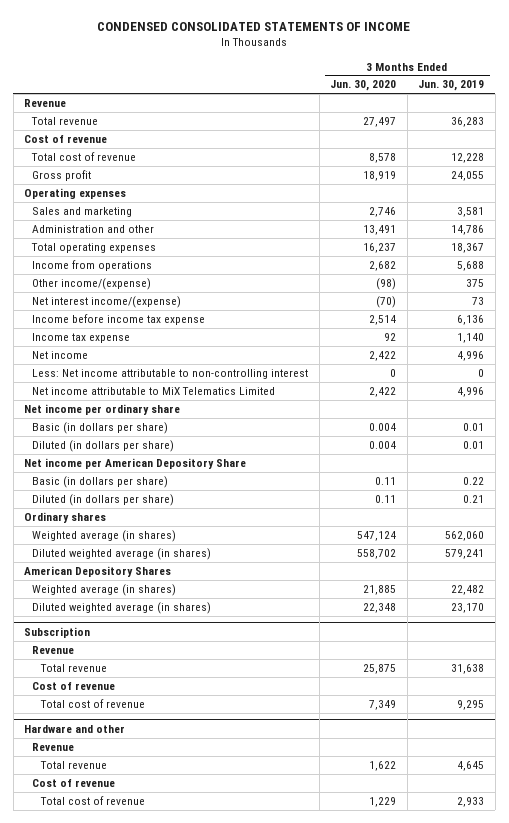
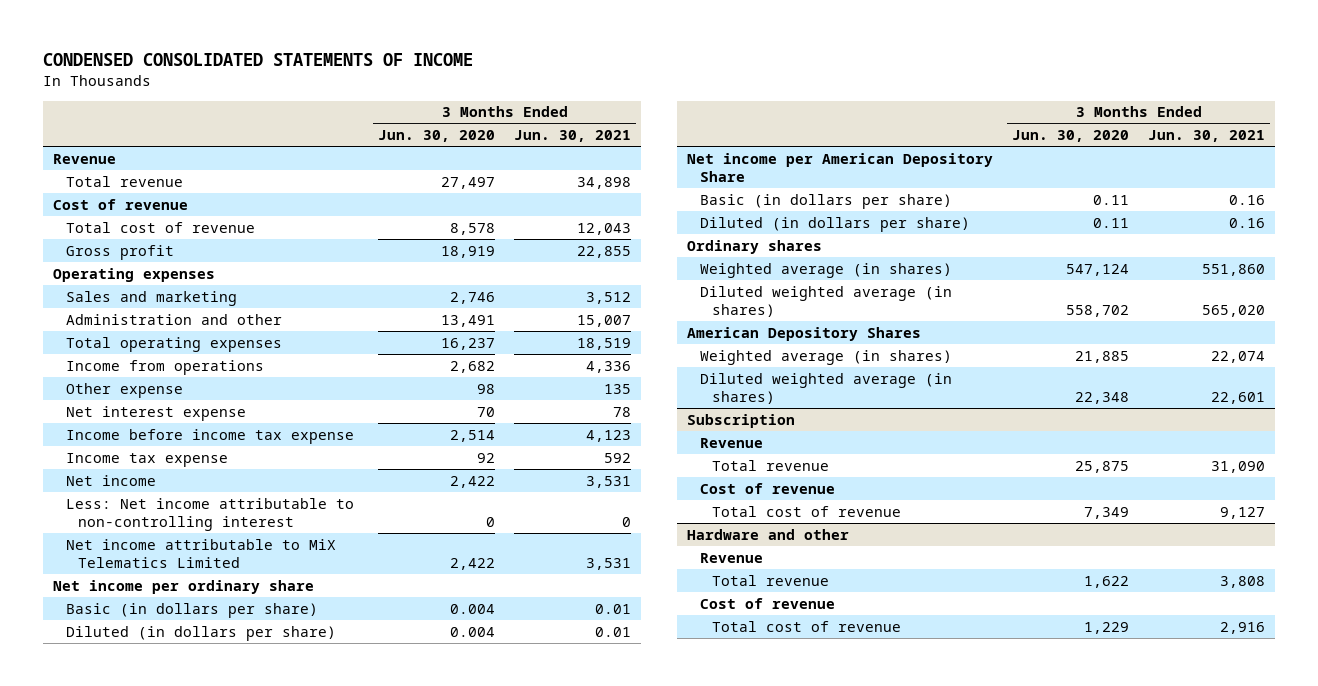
[418,80,485,92] Jun. 30, 2019 -> none
none -> [514,130,632,143] Jun. 30, 2021
[32,277,152,290] Other income/(expense) -> [65,382,183,398] Other expense
[376,277,397,290] (98) -> [477,383,496,394] 98
[32,295,182,308] Net interest income/(expense) -> [65,405,246,421] Net interest expense
[376,295,397,308] (70) -> [477,406,496,417] 70

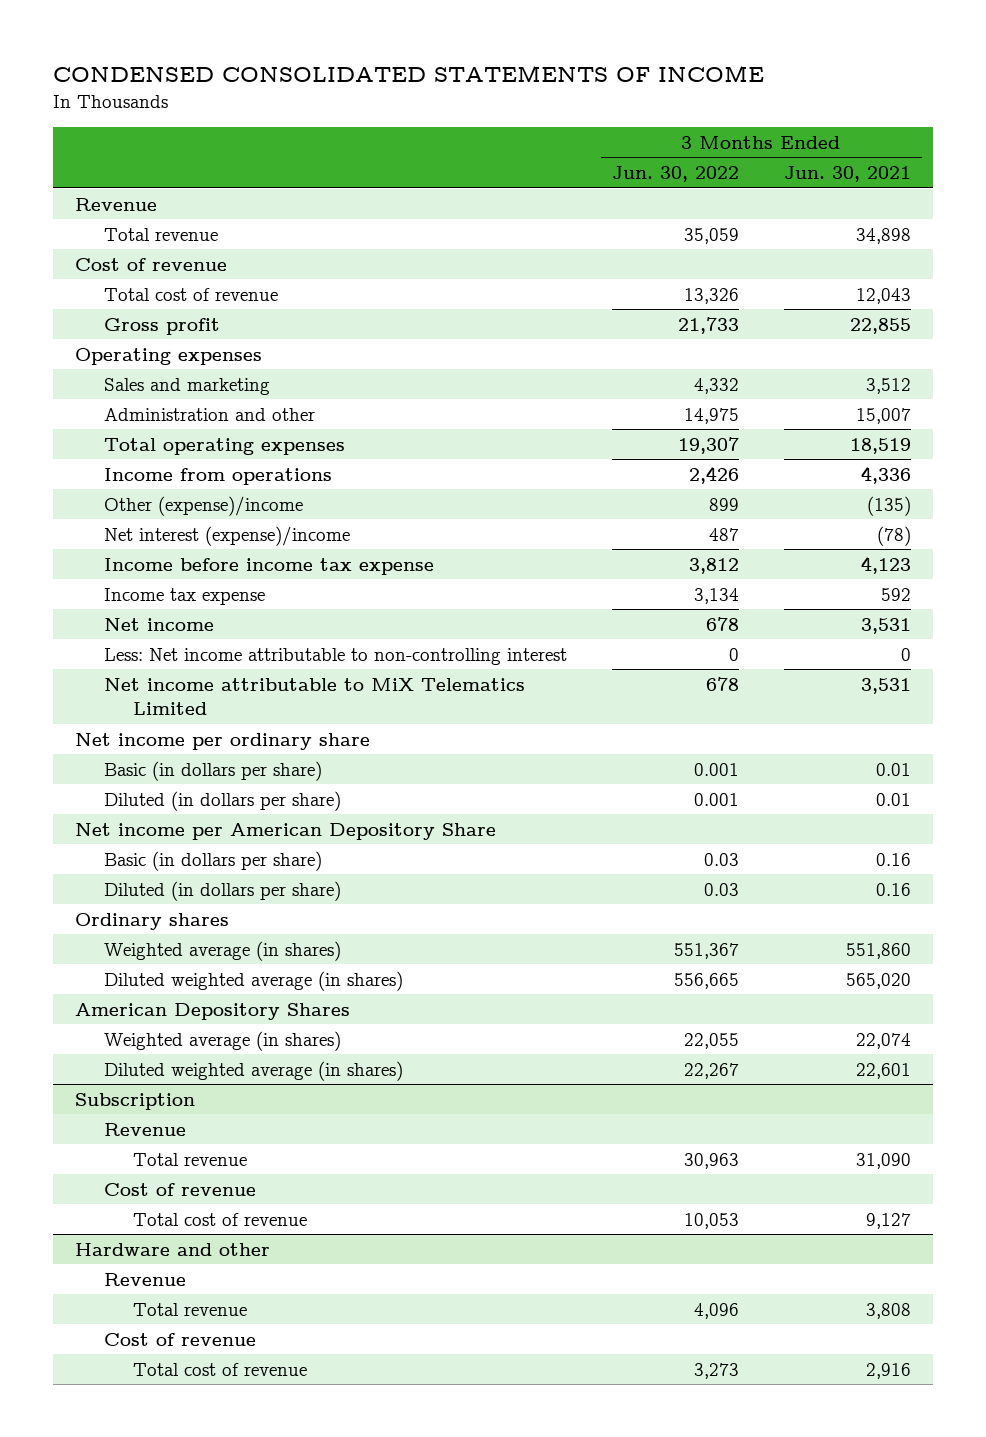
[378,130,496,143] Jun. 30, 2020 -> none
none -> [611,166,739,183] Jun. 30, 2022
[65,382,183,398] Other expense -> [104,495,304,516] Other (expense)/income
[604,383,632,394] 135 -> [866,495,911,516] (135)
[65,405,246,421] Net interest expense -> [104,525,351,546] Net interest (expense)/income
[613,406,632,417] 78 -> [876,525,911,546] (78)

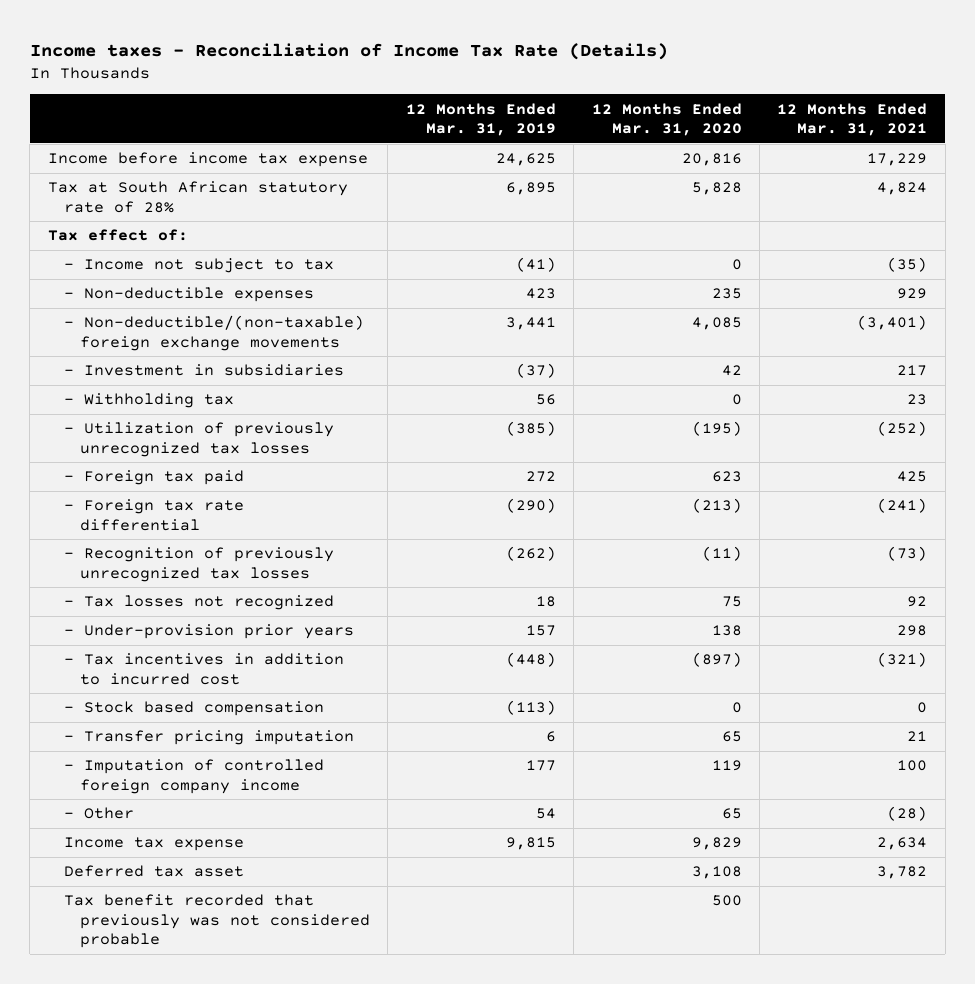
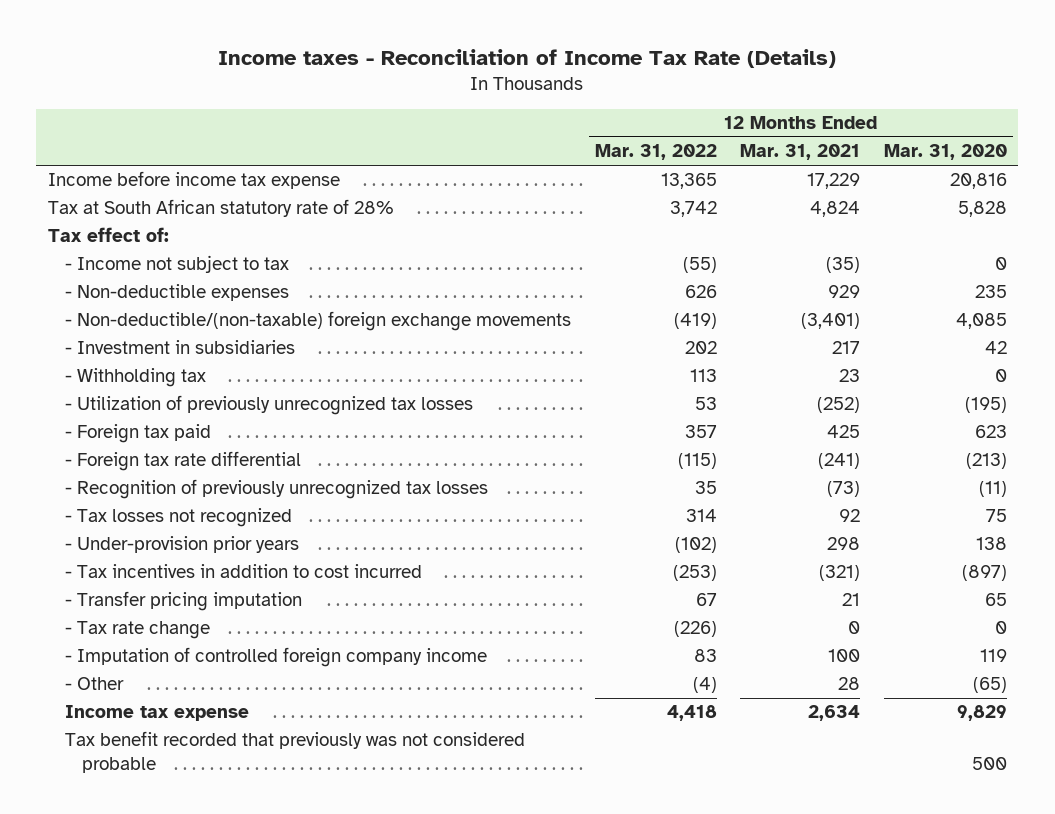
[405,102,556,136] 12 Months Ended Mar. 31, 2019 -> none
none -> [594,144,717,161] Mar. 31, 2022
[63,701,324,717] - Stock based compensation -> none
[63,653,344,685] - Tax incentives in addition to incurred cost -> [64,564,422,579] - Tax incentives in addition to cost incurred
none -> [64,621,210,640] - Tax rate change
[721,808,742,820] 65 -> [972,677,1007,694] (65)
[887,806,928,822] (28) -> [838,677,861,691] 28
[63,865,244,878] Deferred tax asset -> none

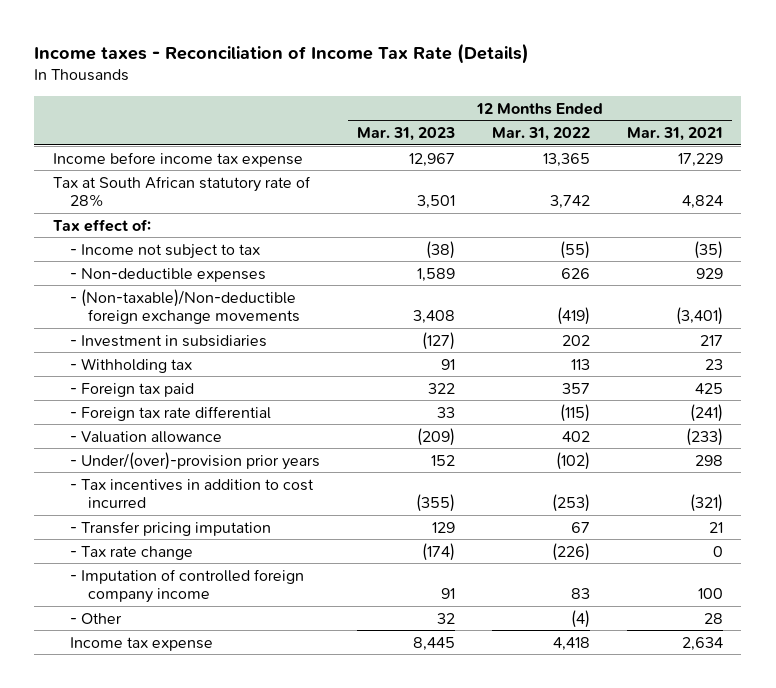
[883,144,1007,161] Mar. 31, 2020 -> none
none -> [357,126,456,141] Mar. 31, 2023
[64,311,571,332] - Non-deductible/(non-taxable) foreign exchange movements -> [70,288,300,324] - (Non-taxable)/Non-deductible foreign exchange movements
[64,395,473,416] - Utilization of previously unrecognized tax losses -> none
[64,479,488,500] - Recognition of previously unrecognized tax losses -> none
[64,508,292,528] - Tax losses not recognized -> none
none -> [70,430,223,443] - Valuation allowance
[64,536,299,554] - Under-provision prior years -> [70,451,321,470] - Under/(over)-provision prior years
[64,731,525,773] Tax benefit recorded that previously was not considered probable -> none

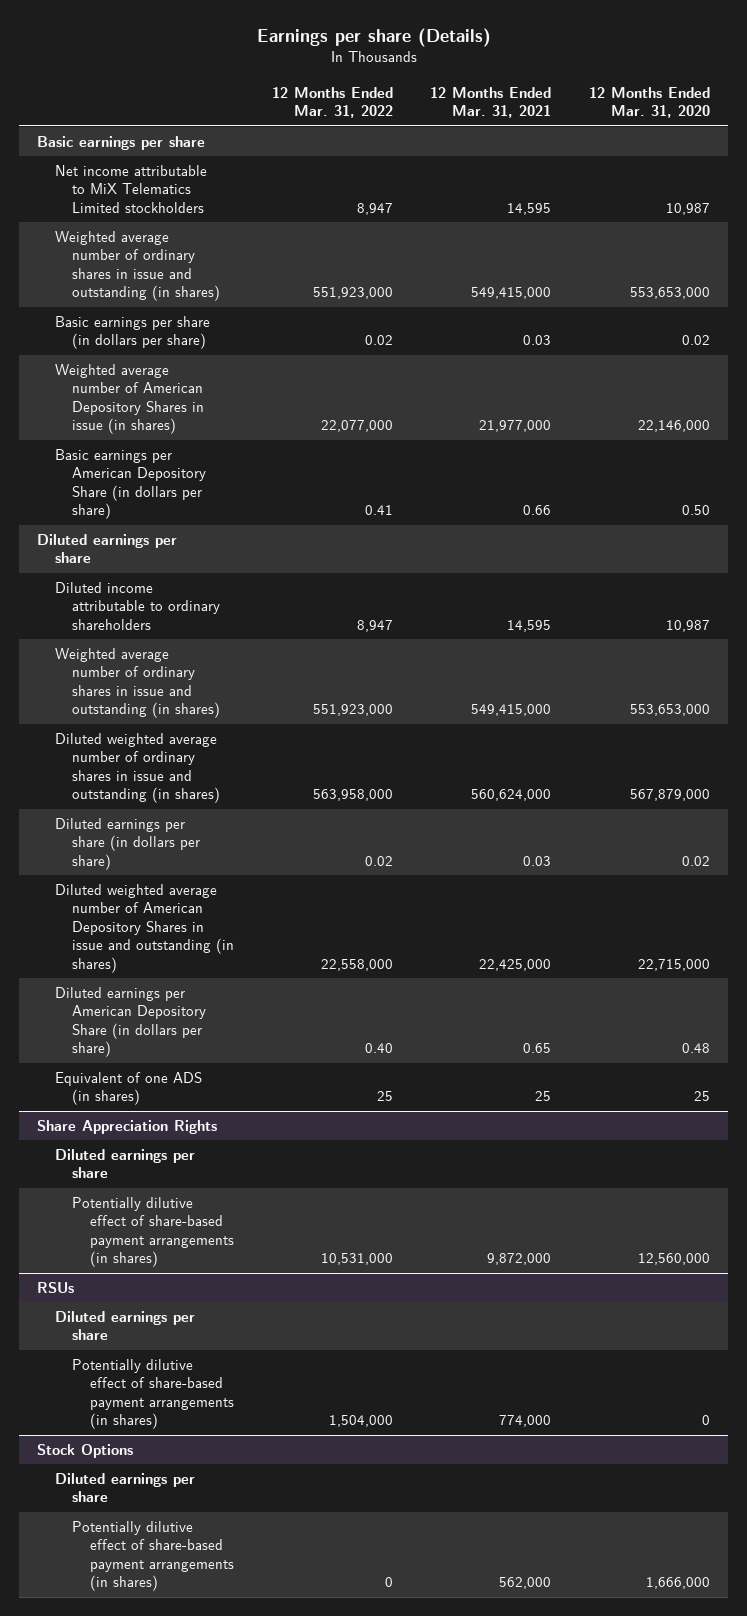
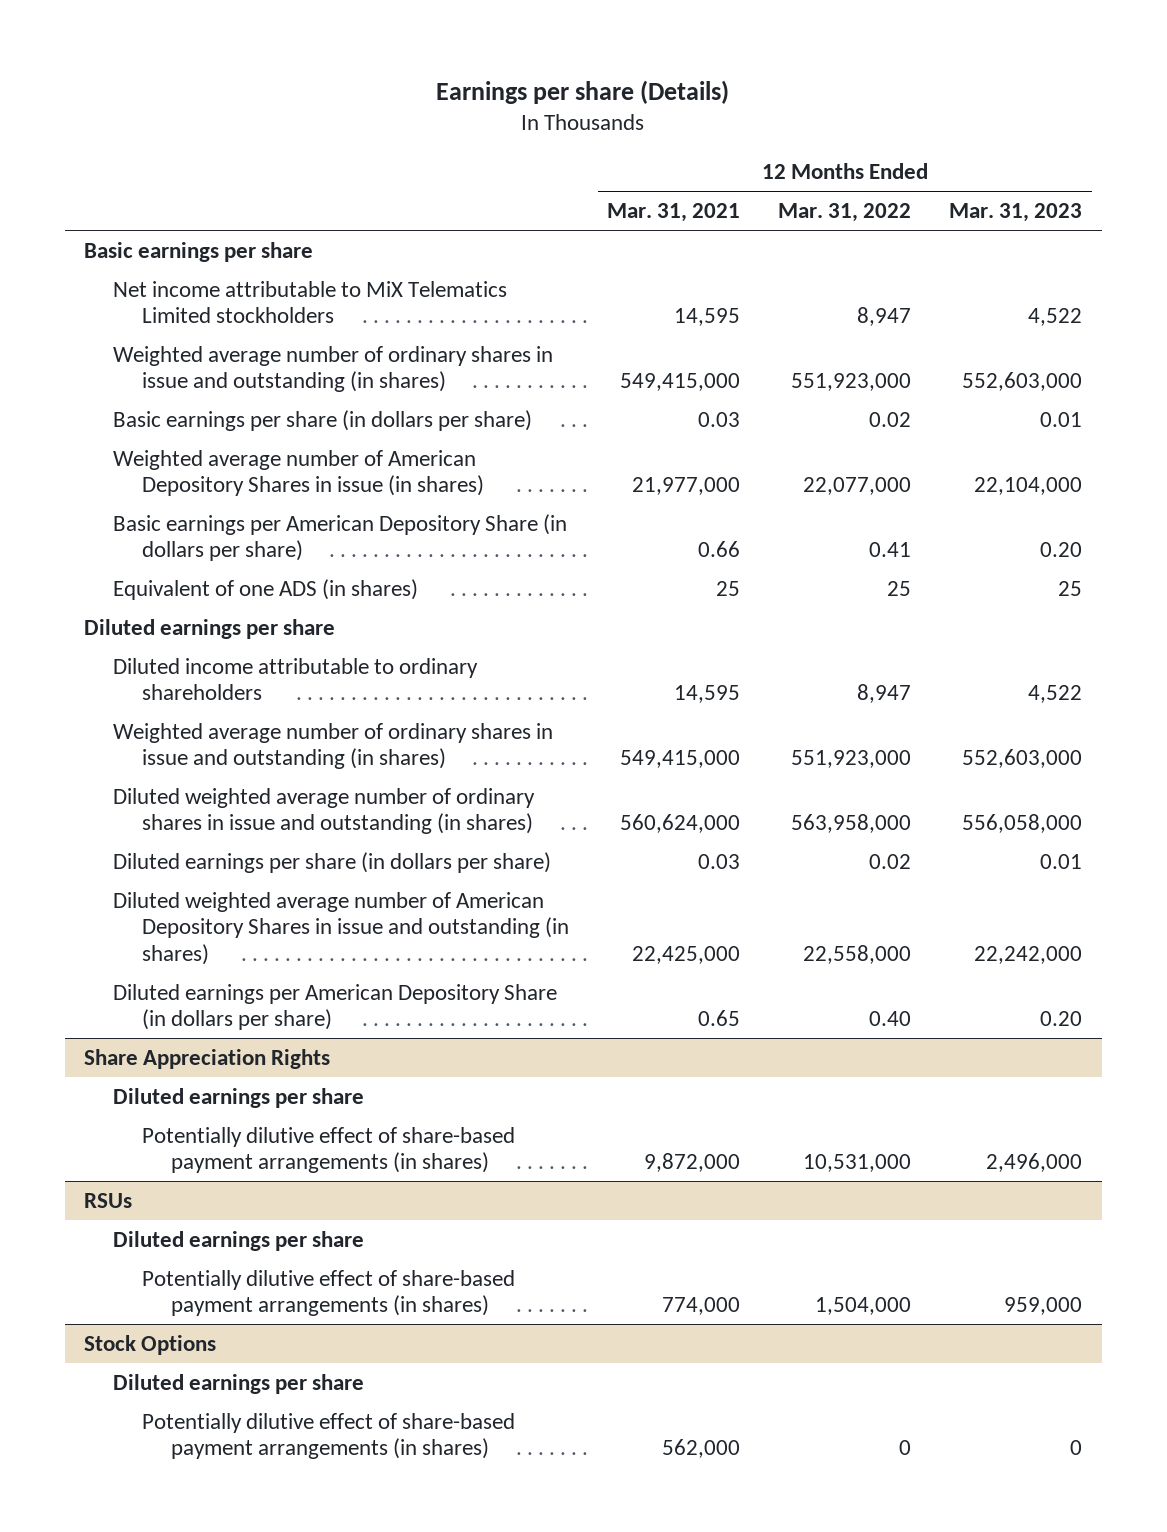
[588,86,710,119] 12 Months Ended Mar. 31, 2020 -> none
none -> [949,203,1083,223] Mar. 31, 2023
[54,1072,202,1106] Equivalent of one ADS (in shares) -> [113,578,419,600] Equivalent of one ADS (in shares)

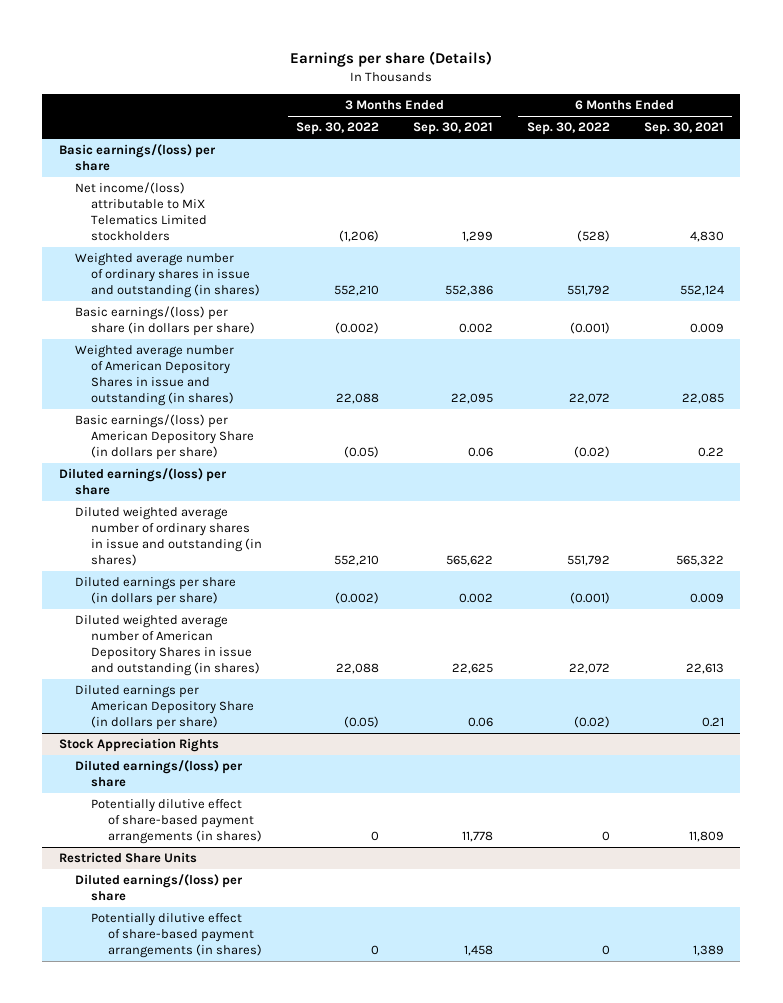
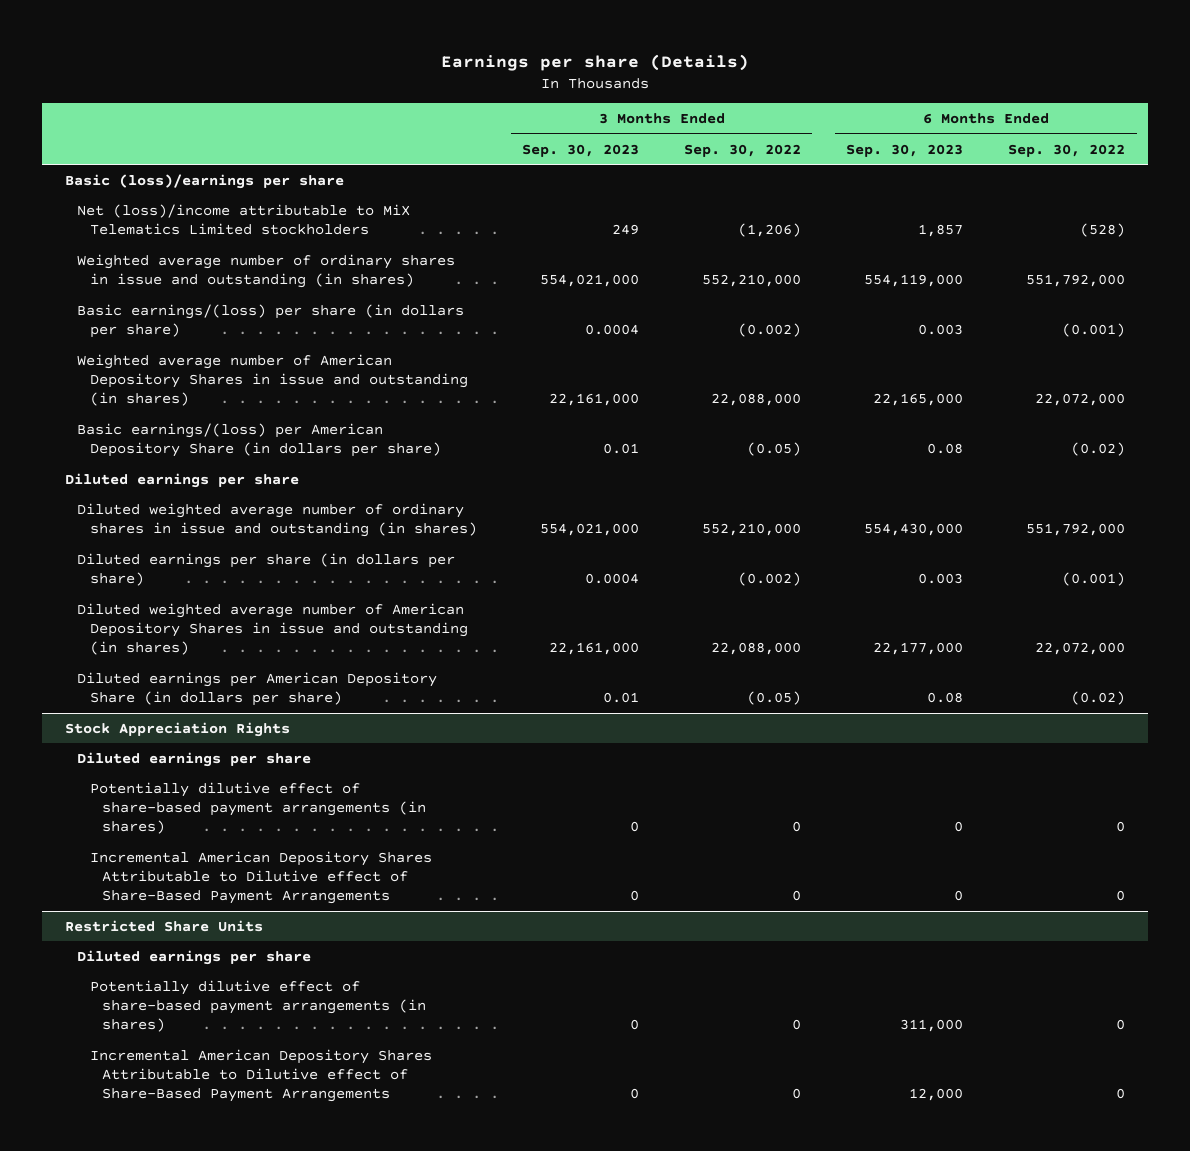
[413,122,494,136] Sep. 30, 2021 -> none
[643,122,724,136] Sep. 30, 2021 -> none
none -> [521,143,639,157] Sep. 30, 2023
none -> [846,143,964,157] Sep. 30, 2023
[59,144,217,172] Basic earnings/(loss) per share -> [64,173,344,189] Basic (loss)/earnings per share
[75,182,208,241] Net income/(loss) attributable to MiX Telematics Limited stockholders -> [77,203,411,236] Net (loss)/income attributable to MiX Telematics Limited stockholders
[334,284,380,296] 552,210 -> [702,274,802,288] 552,210,000
[566,284,610,296] 551,792 -> [1026,274,1126,288] 551,792,000
[336,392,380,404] 22,088 -> [711,393,802,407] 22,088,000
[568,392,610,404] 22,072 -> [1035,393,1126,407] 22,072,000
[59,468,228,496] Diluted earnings/(loss) per share -> [64,472,299,488] Diluted earnings per share
[334,554,380,566] 552,210 -> [702,523,802,537] 552,210,000
[566,554,610,566] 551,792 -> [1026,523,1126,537] 551,792,000
[336,662,380,674] 22,088 -> [711,642,802,656] 22,088,000
[568,662,610,674] 22,072 -> [1035,642,1126,656] 22,072,000
[75,760,244,788] Diluted earnings/(loss) per share -> [77,751,312,767] Diluted earnings per share
none -> [89,850,432,905] Incremental American Depository Shares Attributable to Dilutive effect of Share-Based Payment Arrangements
[75,874,244,902] Diluted earnings/(loss) per share -> [77,949,312,965] Diluted earnings per share
none -> [89,1048,432,1103] Incremental American Depository Shares Attributable to Dilutive effect of Share-Based Payment Arrangements

